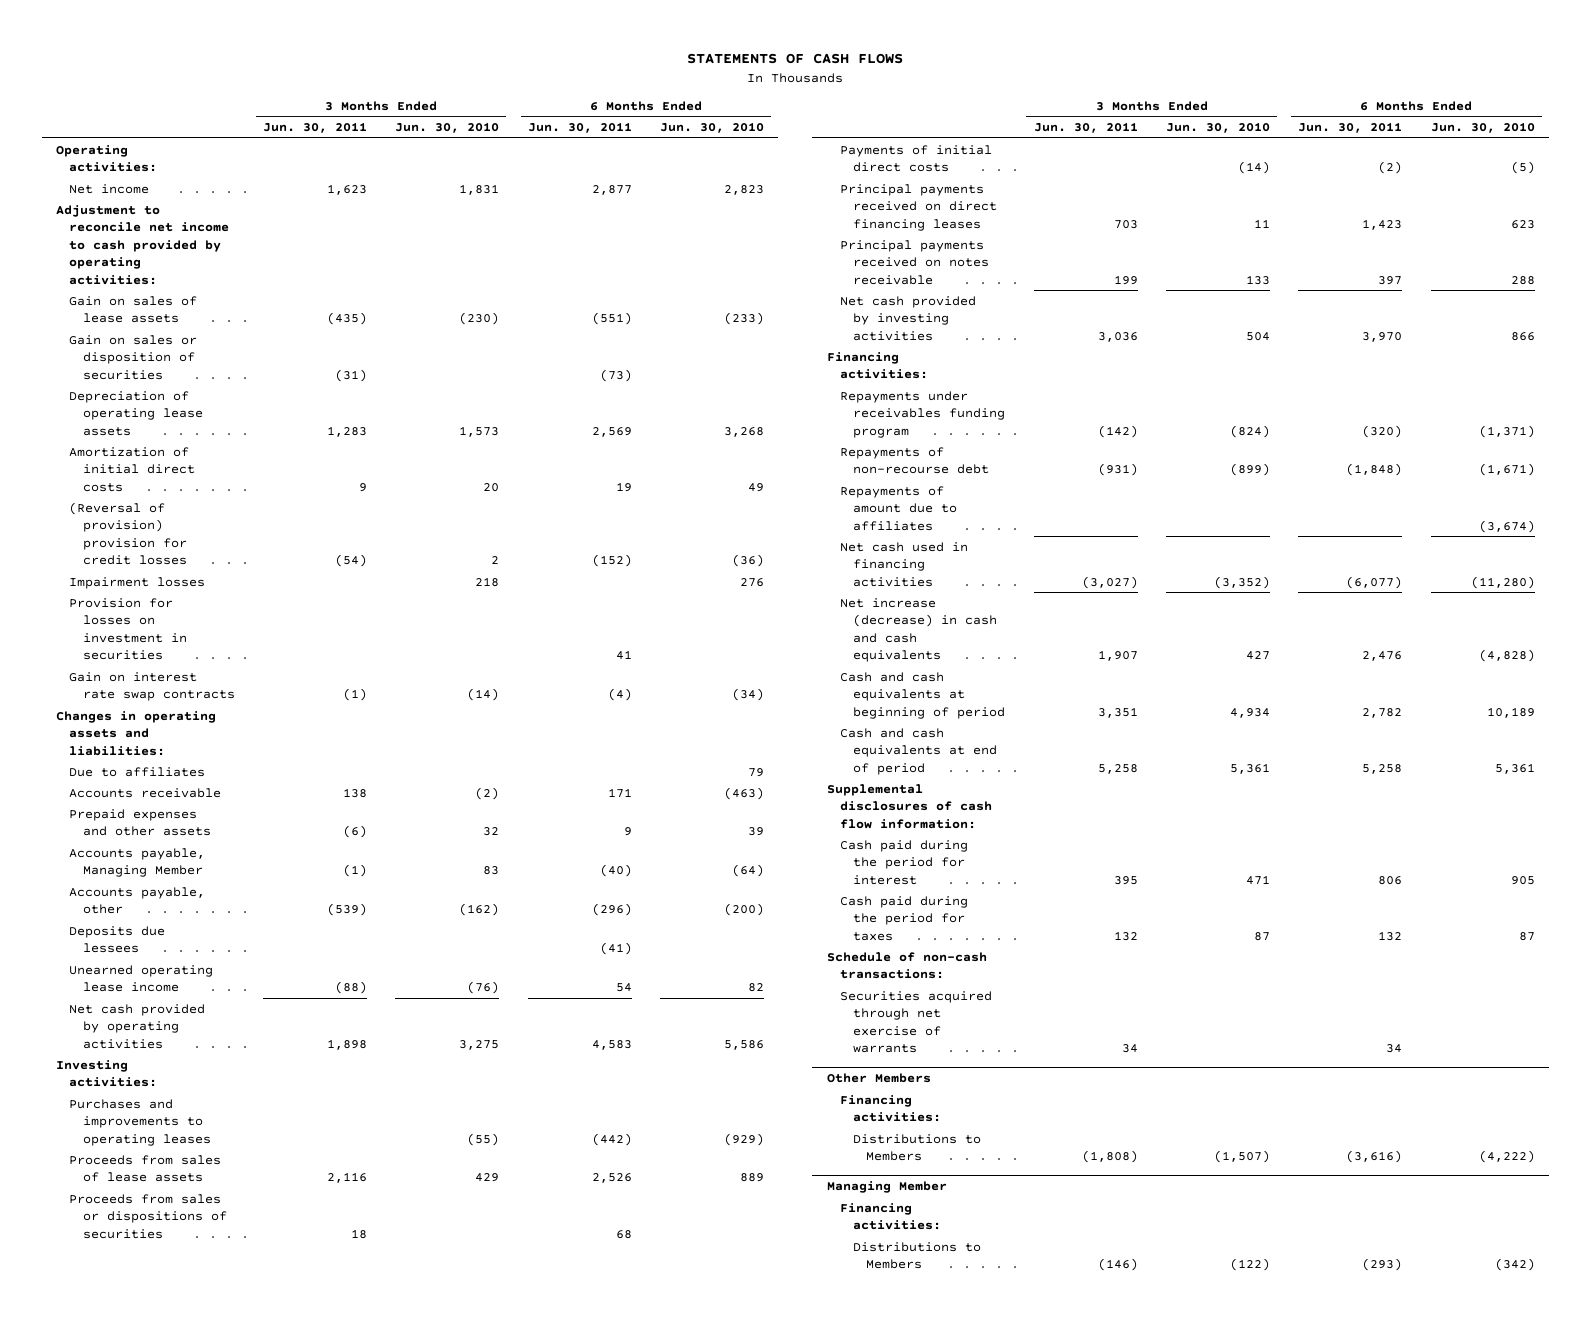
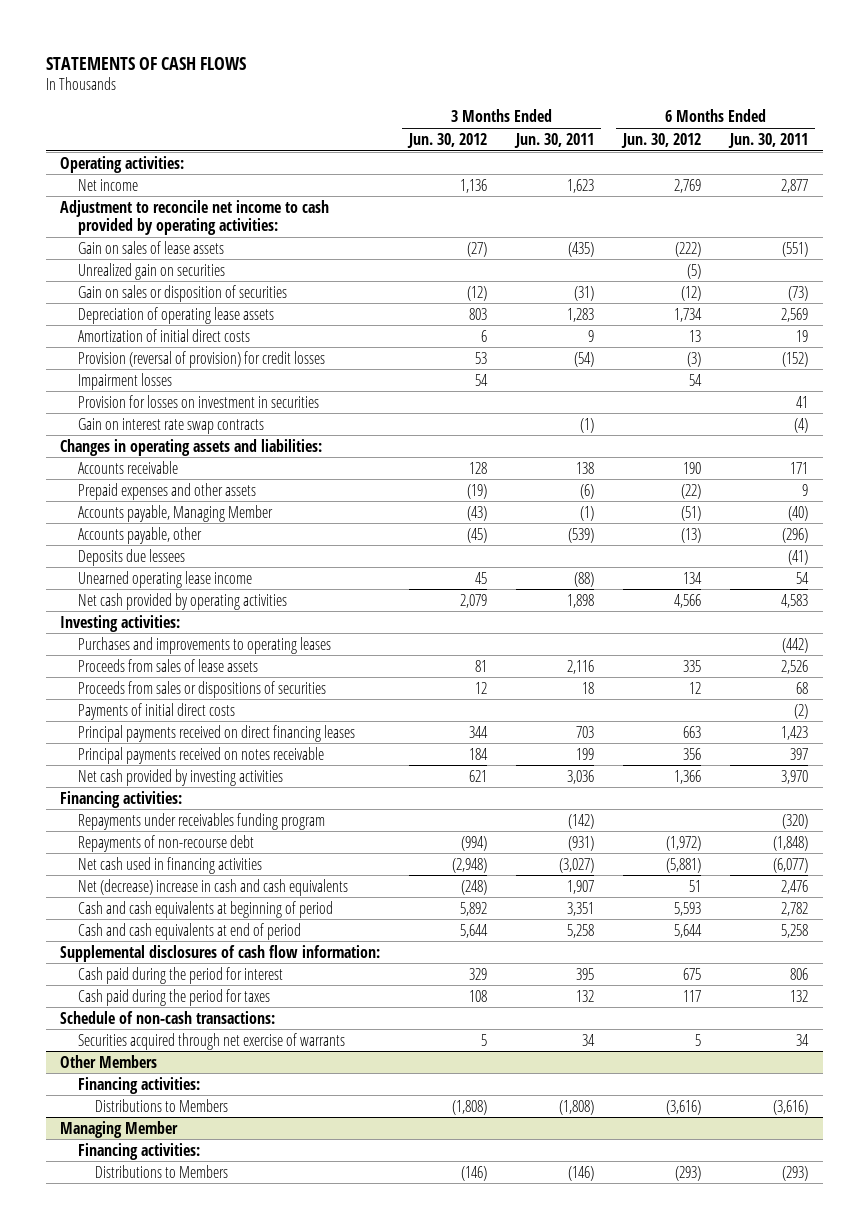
[395,122,500,134] Jun. 30, 2010 -> none
[660,122,765,134] Jun. 30, 2010 -> none
none -> [407,132,488,148] Jun. 30, 2012
none -> [621,132,702,148] Jun. 30, 2012
none -> [77,262,225,280] Unrealized gain on securities
[69,501,187,566] (Reversal of provision) provision for credit losses -> [77,350,325,368] Provision (reversal of provision) for credit losses
[69,766,206,777] Due to affiliates -> none
[839,485,958,531] Repayments of amount due to affiliates -> none
[839,597,998,663] Net increase (decrease) in cash and cash equivalents -> [77,878,348,896] Net (decrease) increase in cash and cash equivalents

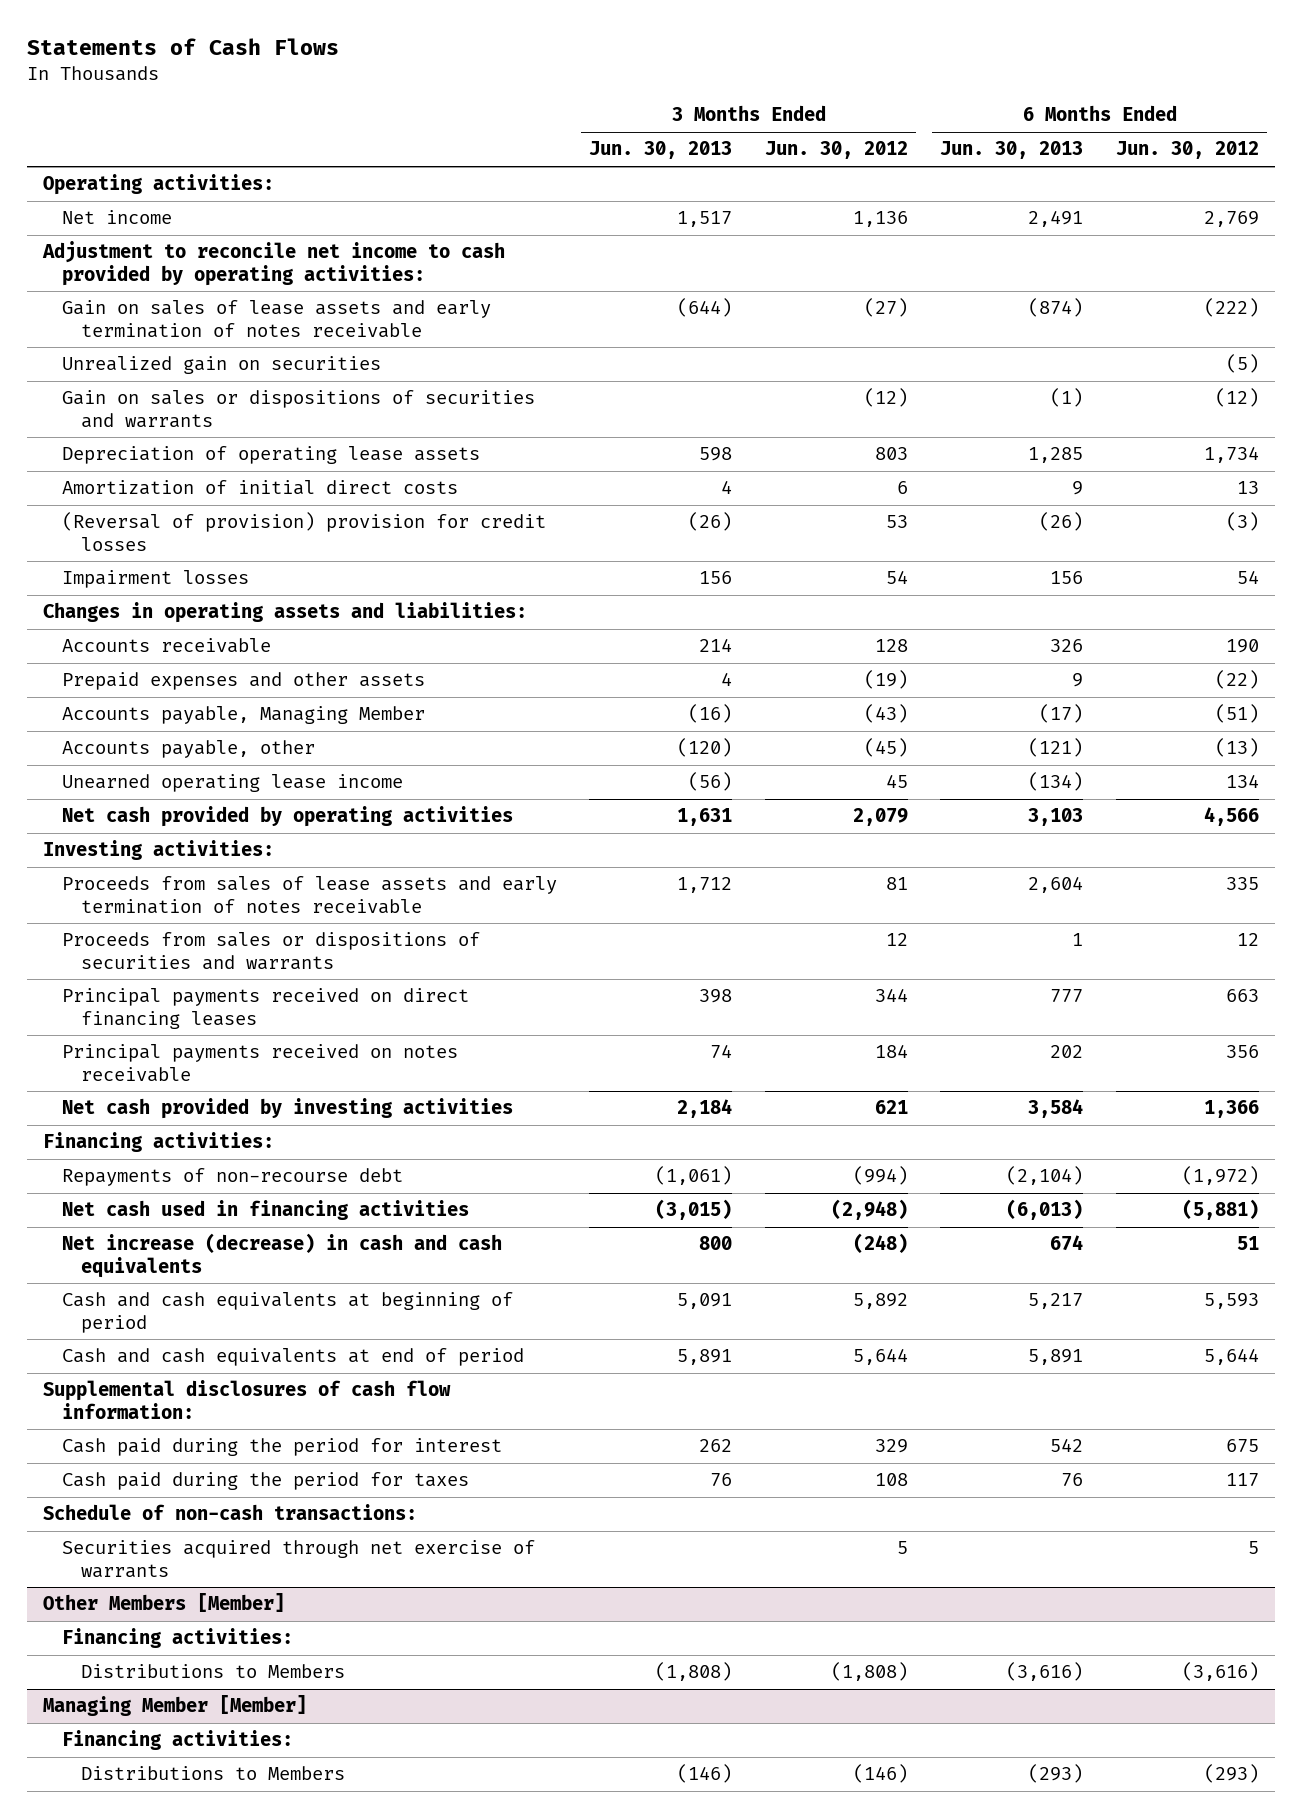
[45,56,246,70] STATEMENTS OF CASH FLOWS -> [26,38,339,56] Statements of Cash Flows
[514,132,595,148] Jun. 30, 2011 -> none
[728,132,809,148] Jun. 30, 2011 -> none
none -> [589,141,733,160] Jun. 30, 2013
none -> [940,141,1084,160] Jun. 30, 2013
[77,240,224,254] Gain on sales of lease assets -> [61,300,491,338] Gain on sales of lease assets and early termination of notes receivable
[77,284,287,302] Gain on sales or disposition of securities -> [61,390,535,428] Gain on sales or dispositions of securities and warrants
[77,350,325,368] Provision (reversal of provision) for credit losses -> [61,512,546,551] (Reversal of provision) provision for credit losses
[77,394,319,408] Provision for losses on investment in securities -> none
[77,417,264,434] Gain on interest rate swap contracts -> none
[77,548,185,566] Deposits due lessees -> none
[77,636,331,654] Purchases and improvements to operating leases -> none
[77,702,235,720] Payments of initial direct costs -> none
[77,658,258,672] Proceeds from sales of lease assets -> [61,876,557,914] Proceeds from sales of lease assets and early termination of notes receivable
[77,680,326,698] Proceeds from sales or dispositions of securities -> [61,932,480,970] Proceeds from sales or dispositions of securities and warrants
[77,812,325,830] Repayments under receivables funding program -> none
[77,878,348,896] Net (decrease) increase in cash and cash equivalents -> [61,1233,502,1278] Net increase (decrease) in cash and cash equivalents
[60,1054,158,1068] Other Members -> [42,1593,285,1613] Other Members [Member]
[60,1120,179,1138] Managing Member -> [42,1695,307,1717] Managing Member [Member]

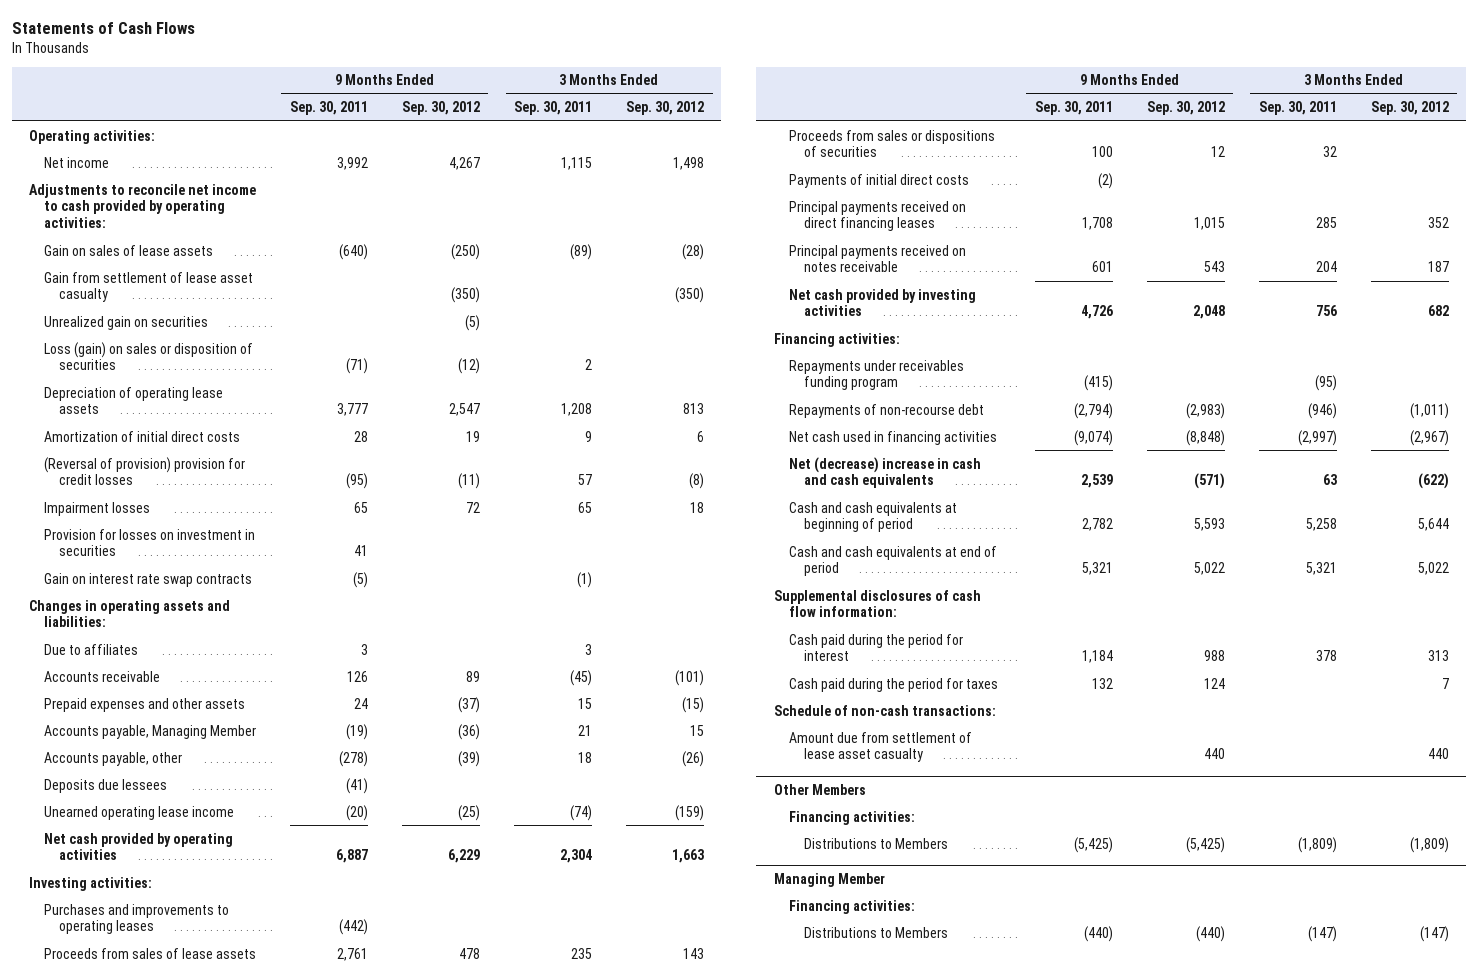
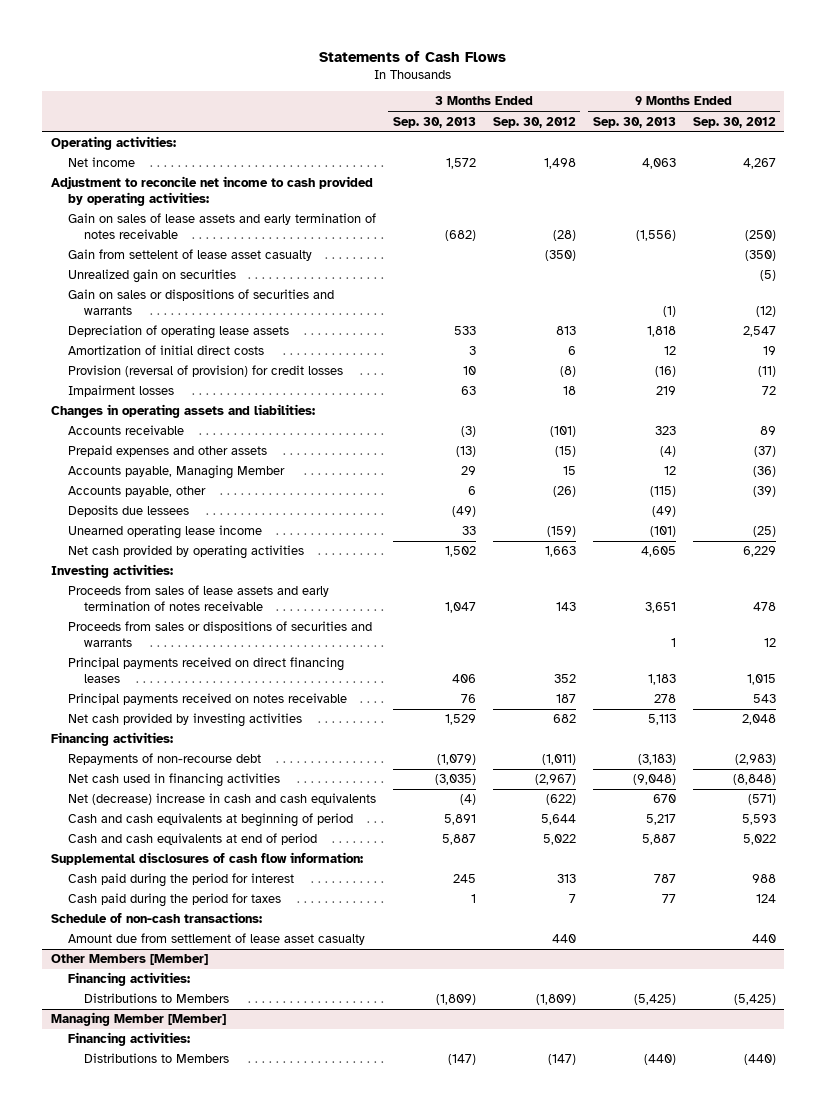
[289,101,368,116] Sep. 30, 2011 -> none
[514,101,593,116] Sep. 30, 2011 -> none
none -> [392,116,476,128] Sep. 30, 2013
none -> [592,116,676,128] Sep. 30, 2013
[28,183,256,229] Adjustments to reconcile net income to cash provided by operating activities: -> [50,176,373,206] Adjustment to reconcile net income to cash provided by operating activities:
[43,244,213,256] Gain on sales of lease assets -> [67,213,376,239] Gain on sales of lease assets and early termination of notes receivable
[43,271,253,303] Gain from settlement of lease asset casualty -> [67,249,312,262] Gain from settelent of lease asset casualty
[43,341,253,371] Loss (gain) on sales or disposition of securities -> [67,289,334,315] Gain on sales or dispositions of securities and warrants
[43,456,245,486] (Reversal of provision) provision for credit losses -> [67,365,343,378] Provision (reversal of provision) for credit losses
[43,528,255,557] Provision for losses on investment in securities -> none
[43,572,252,587] Gain on interest rate swap contracts -> none
[43,643,138,655] Due to affiliates -> none
[43,903,229,935] Purchases and improvements to operating leases -> none
[788,173,969,188] Payments of initial direct costs -> none
[43,947,256,959] Proceeds from sales of lease assets -> [67,585,329,611] Proceeds from sales of lease assets and early termination of notes receivable
[788,129,995,158] Proceeds from sales or dispositions of securities -> [67,621,372,647] Proceeds from sales or dispositions of securities and warrants
[788,359,964,391] Repayments under receivables funding program -> none
[773,783,866,795] Other Members -> [50,954,208,966] Other Members [Member]
[773,872,885,887] Managing Member -> [50,1012,226,1027] Managing Member [Member]

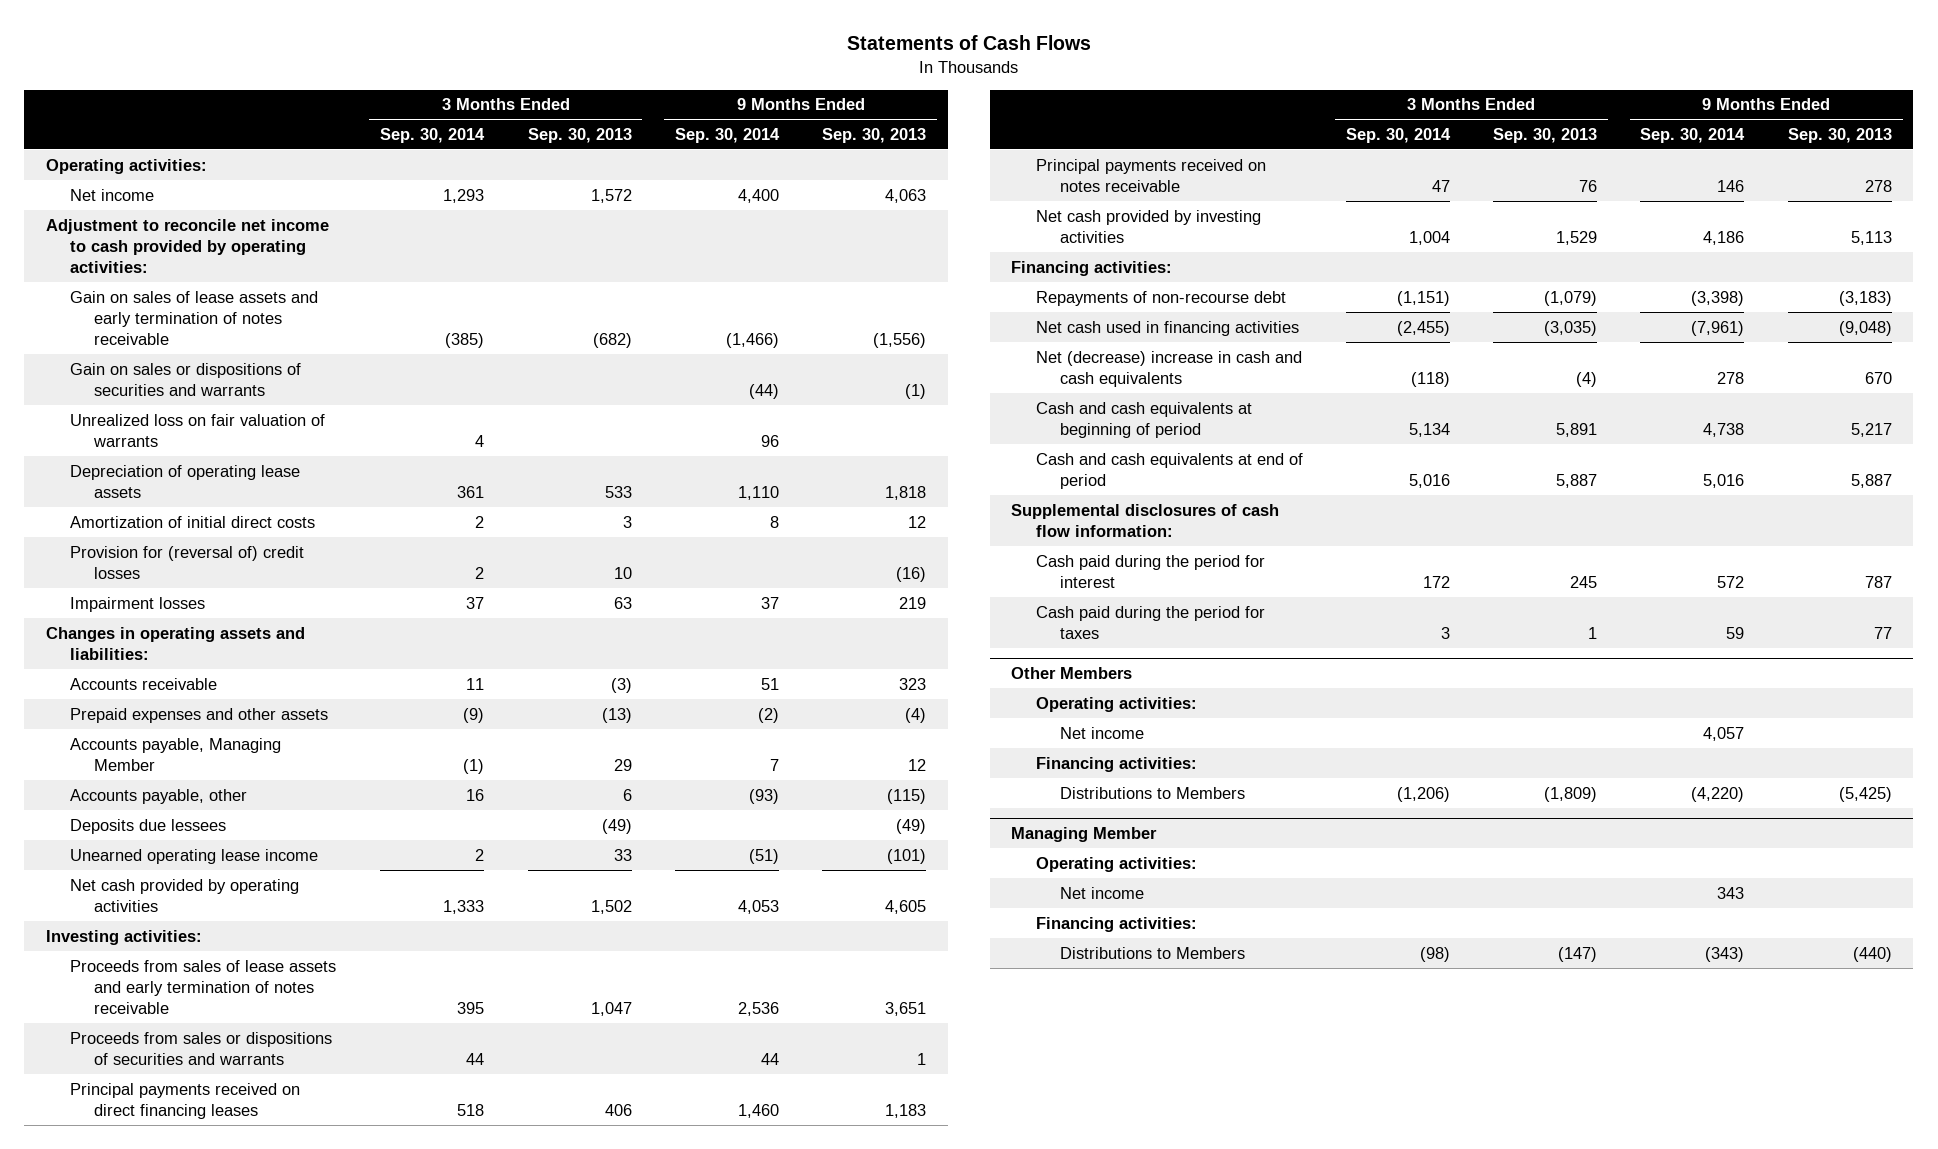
[492,116,576,128] Sep. 30, 2012 -> none
[692,116,776,128] Sep. 30, 2012 -> none
none -> [380,127,486,143] Sep. 30, 2014
none -> [674,127,780,143] Sep. 30, 2014
[67,249,312,262] Gain from settelent of lease asset casualty -> none
[67,269,236,284] Unrealized gain on securities -> none
none -> [70,413,326,447] Unrealized loss on fair valuation of warrants
[67,365,343,378] Provision (reversal of provision) for credit losses -> [70,545,305,579] Provision for (reversal of) credit losses
[50,912,262,924] Schedule of non-cash transactions: -> none
[67,933,365,946] Amount due from settlement of lease asset casualty -> none
[50,954,208,966] Other Members [Member] -> [1011,667,1133,680] Other Members
none -> [1035,696,1197,712] Operating activities:
none -> [1059,726,1144,739] Net income
[50,1012,226,1027] Managing Member [Member] -> [1011,827,1158,843] Managing Member
none -> [1035,856,1197,872] Operating activities:
none -> [1059,886,1144,899] Net income

